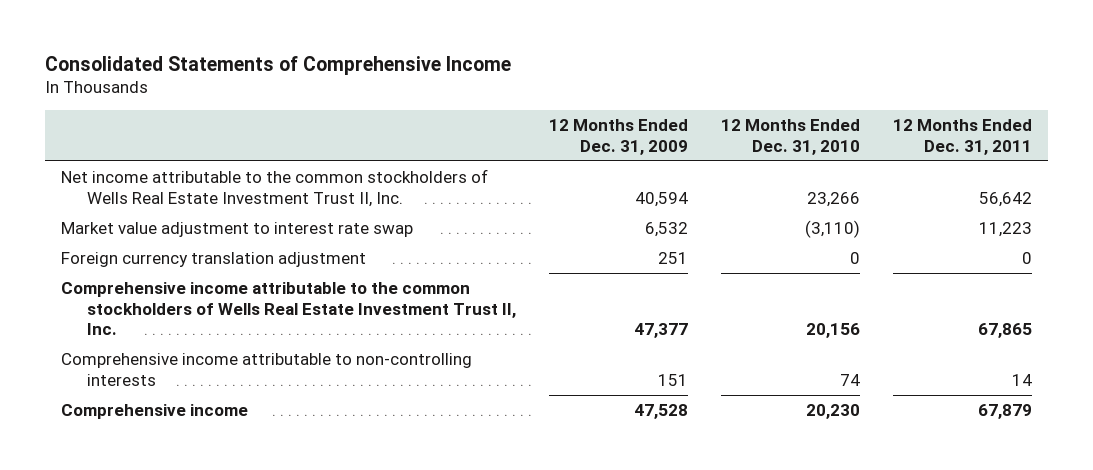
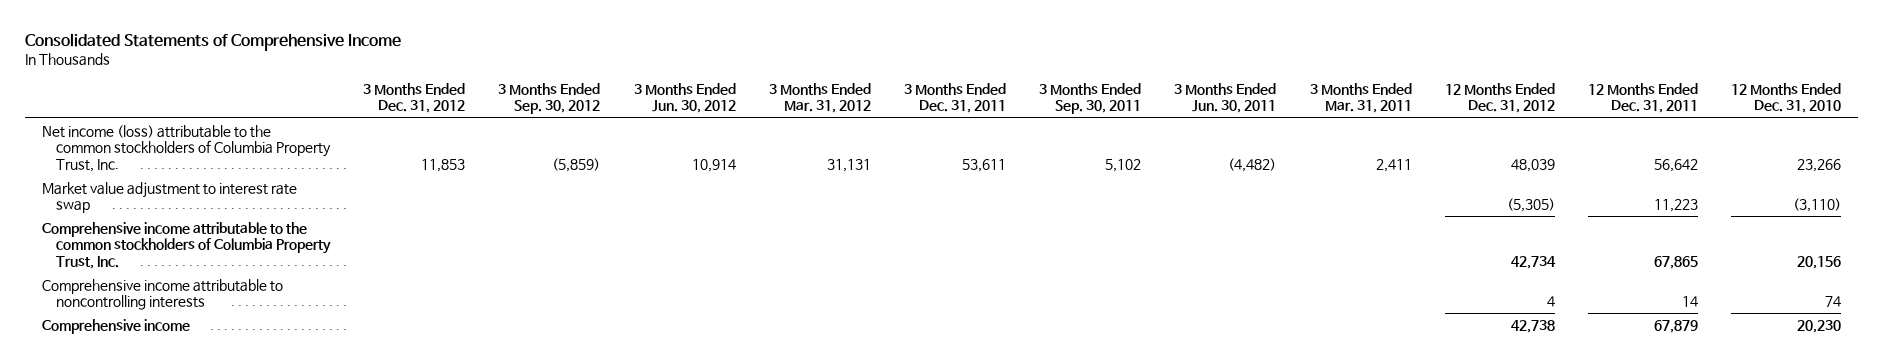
[548,119,688,155] 12 Months Ended Dec. 31, 2009 -> none
none -> [363,83,466,114] 3 Months Ended Dec. 31, 2012
none -> [498,83,601,115] 3 Months Ended Sep. 30, 2012
none -> [633,83,736,114] 3 Months Ended Jun. 30, 2012
none -> [768,83,871,114] 3 Months Ended Mar. 31, 2012
none -> [903,83,1006,114] 3 Months Ended Dec. 31, 2011
none -> [1039,83,1142,115] 3 Months Ended Sep. 30, 2011
none -> [1174,83,1277,114] 3 Months Ended Jun. 30, 2011
none -> [1309,83,1412,114] 3 Months Ended Mar. 31, 2011
none -> [1444,83,1555,114] 12 Months Ended Dec. 31, 2012
[61,169,489,207] Net income attributable to the common stockholders of Wells Real Estate Investment Trust II, Inc. -> [41,124,331,172] Net income (loss) attributable to the common stockholders of Columbia Property Trust, Inc.
[61,252,367,268] Foreign currency translation adjustment -> none
[61,282,516,335] Comprehensive income attributable to the common stockholders of Wells Real Estate Investment Trust II, Inc. -> [41,221,331,269] Comprehensive income attributable to the common stockholders of Columbia Property Trust, Inc.
[61,353,473,386] Comprehensive income attributable to non-controlling interests -> [41,278,283,311] Comprehensive income attributable to noncontrolling interests

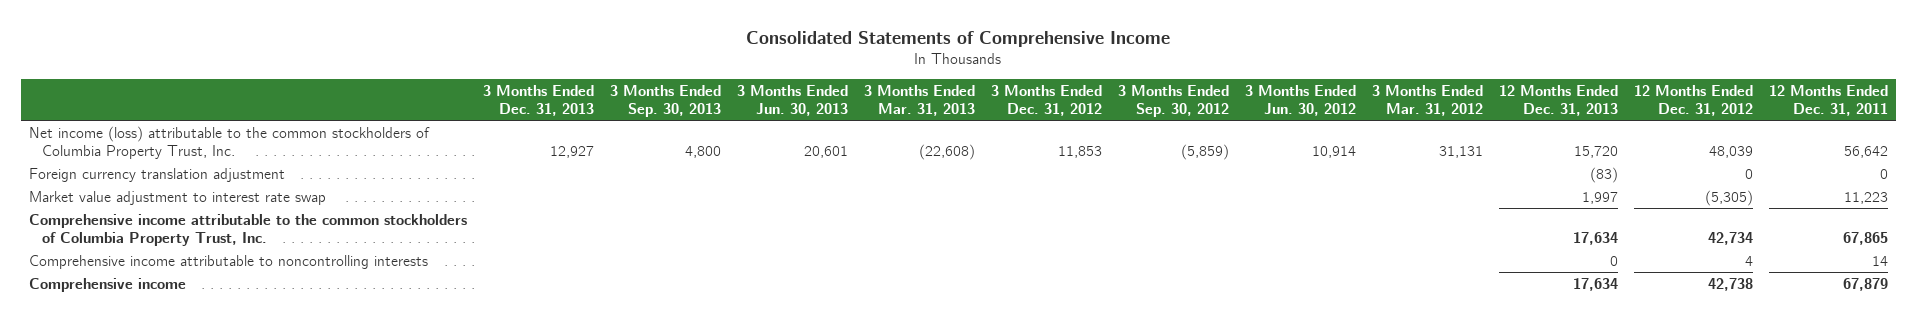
[903,83,1006,114] 3 Months Ended Dec. 31, 2011 -> none
[1039,83,1142,115] 3 Months Ended Sep. 30, 2011 -> none
[1174,83,1277,114] 3 Months Ended Jun. 30, 2011 -> none
[1309,83,1412,114] 3 Months Ended Mar. 31, 2011 -> none
[1731,83,1842,114] 12 Months Ended Dec. 31, 2010 -> none
none -> [482,84,594,117] 3 Months Ended Dec. 31, 2013
none -> [609,84,721,118] 3 Months Ended Sep. 30, 2013
none -> [736,84,848,117] 3 Months Ended Jun. 30, 2013
none -> [863,84,975,117] 3 Months Ended Mar. 31, 2013
none -> [1498,84,1618,117] 12 Months Ended Dec. 31, 2013
none -> [28,167,285,182] Foreign currency translation adjustment

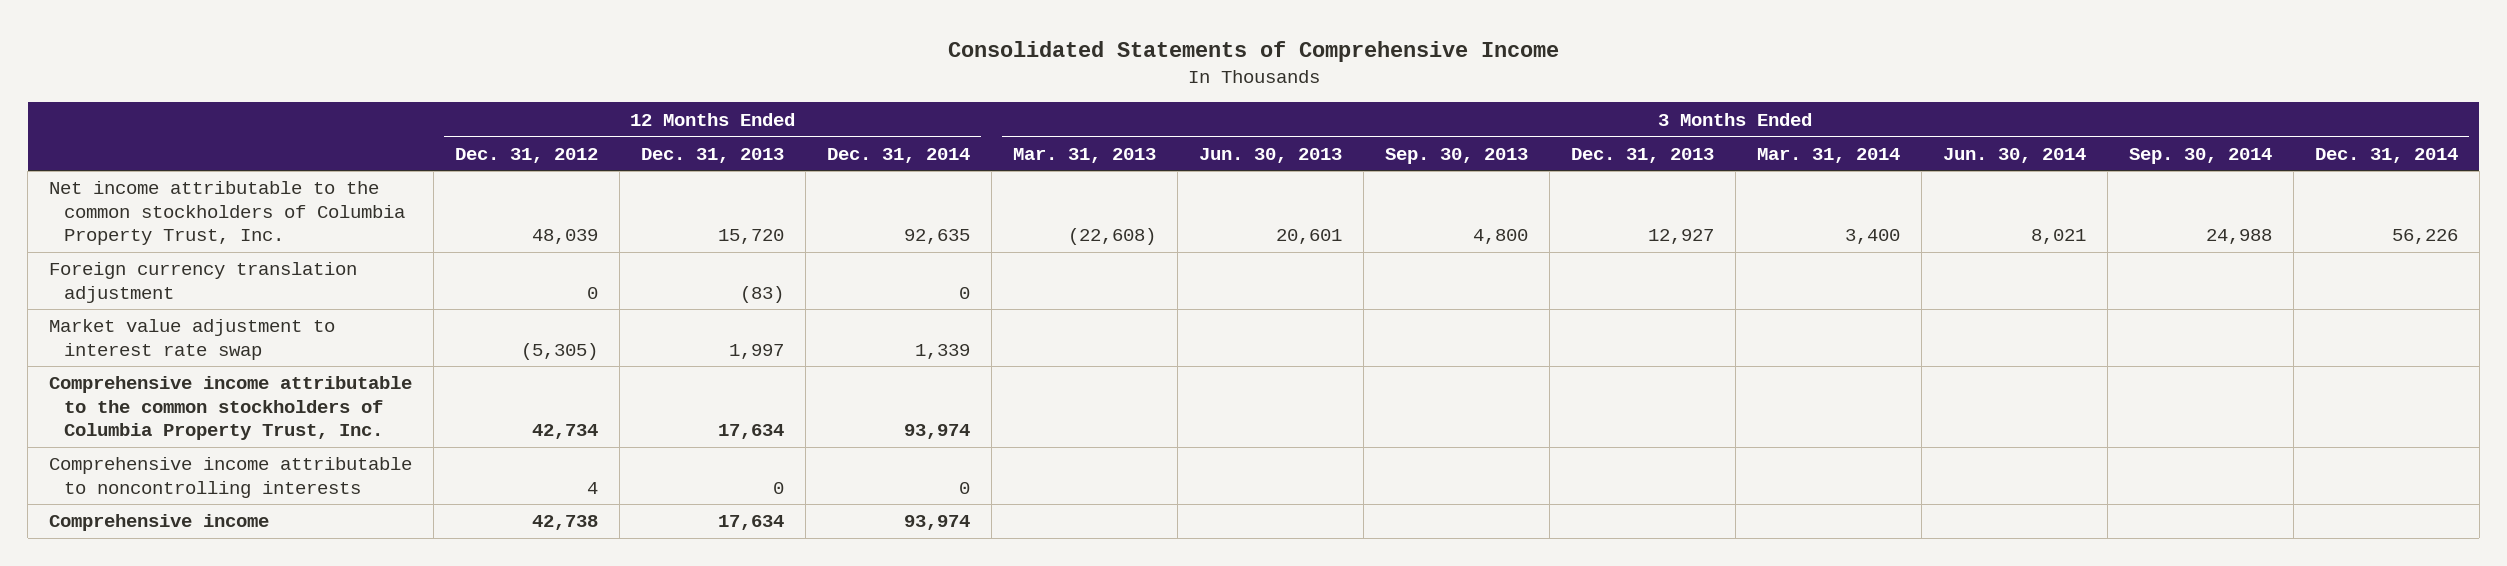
[990,84,1102,117] 3 Months Ended Dec. 31, 2012 -> none
[1117,84,1229,118] 3 Months Ended Sep. 30, 2012 -> none
[1244,84,1356,117] 3 Months Ended Jun. 30, 2012 -> none
[1371,84,1483,117] 3 Months Ended Mar. 31, 2012 -> none
[1769,84,1889,117] 12 Months Ended Dec. 31, 2011 -> none
none -> [827,147,971,163] Dec. 31, 2014
none -> [1756,147,1900,163] Mar. 31, 2014
none -> [1942,147,2086,163] Jun. 30, 2014
none -> [2128,147,2272,164] Sep. 30, 2014
none -> [2314,147,2458,163] Dec. 31, 2014
[28,125,430,159] Net income (loss) attributable to the common stockholders of Columbia Property Trust, Inc. -> [49,181,405,246] Net income attributable to the common stockholders of Columbia Property Trust, Inc.

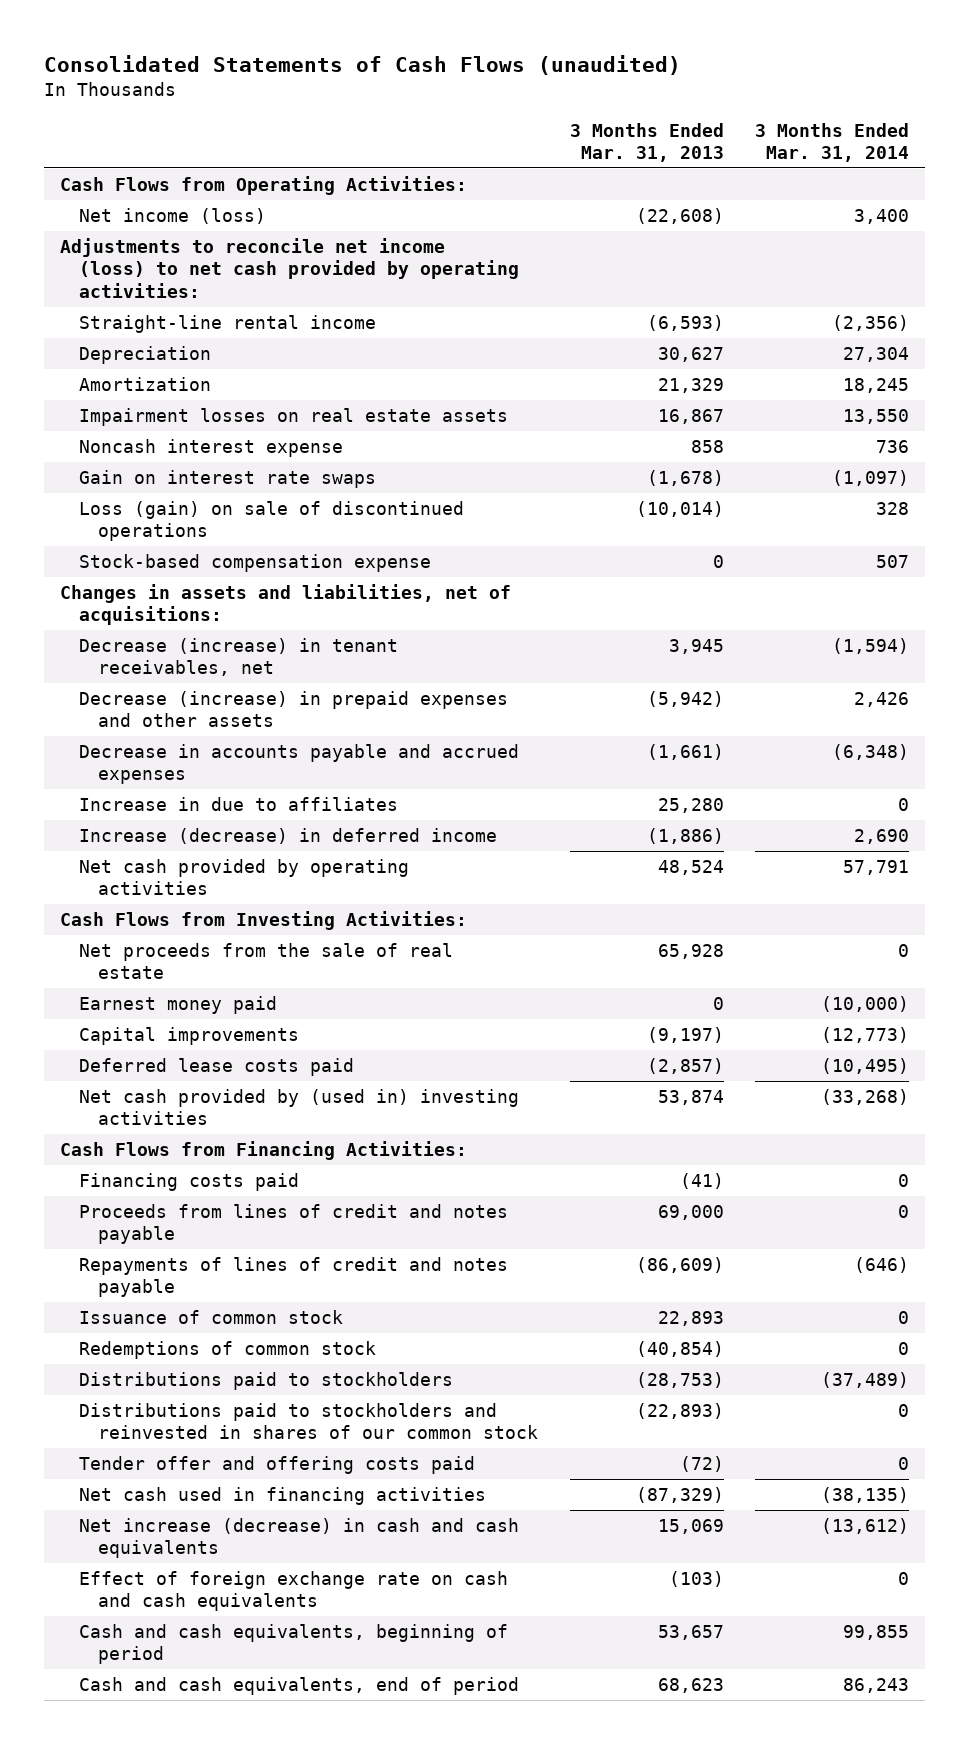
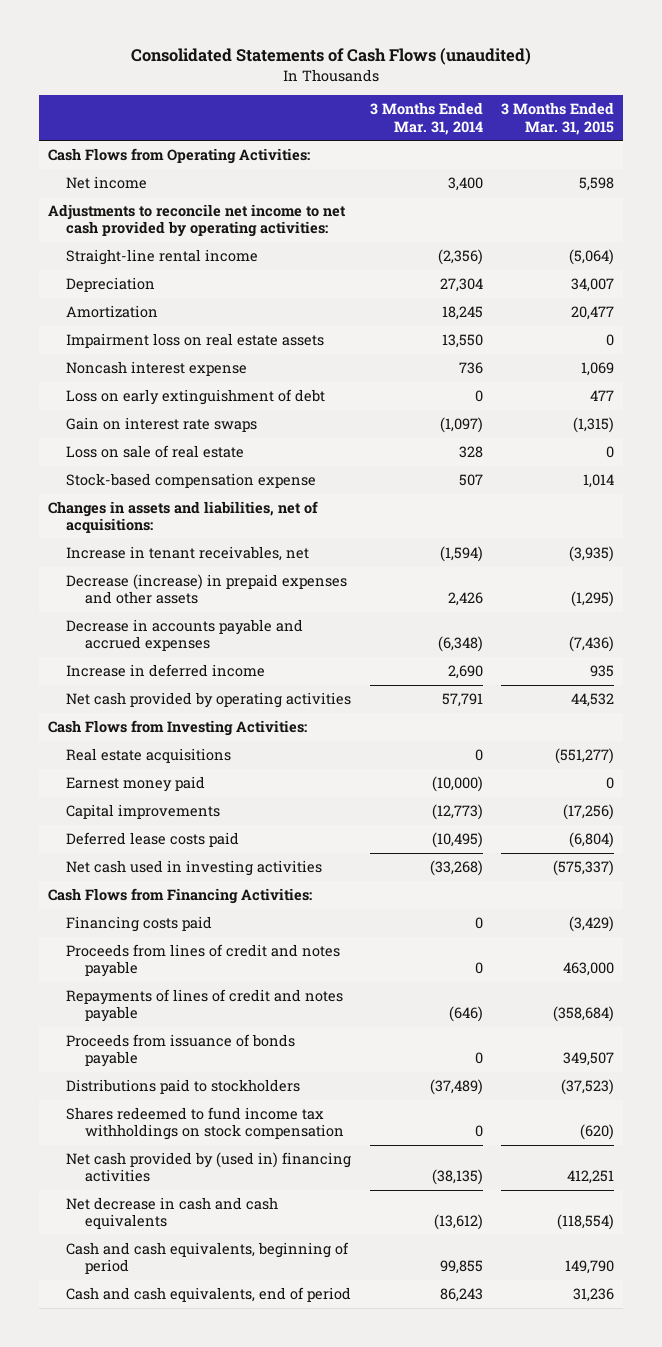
[569,122,724,163] 3 Months Ended Mar. 31, 2013 -> none
none -> [500,102,614,135] 3 Months Ended Mar. 31, 2015
[78,207,266,224] Net income (loss) -> [66,176,148,190] Net income
[59,237,519,298] Adjustments to reconcile net income (loss) to net cash provided by operating activities: -> [47,204,346,238] Adjustments to reconcile net income to net cash provided by operating activities:
[78,407,508,426] Impairment losses on real estate assets -> [66,333,325,349] Impairment loss on real estate assets
none -> [66,389,326,406] Loss on early extinguishment of debt
[78,500,464,542] Loss (gain) on sale of discontinued operations -> [66,445,245,459] Loss on sale of real estate
[78,637,398,677] Decrease (increase) in tenant receivables, net -> [66,546,310,562] Increase in tenant receivables, net
[78,796,398,811] Increase in due to affiliates -> none
[78,827,497,844] Increase (decrease) in deferred income -> [66,664,266,678] Increase in deferred income
[78,942,453,980] Net proceeds from the sale of real estate -> none
none -> [66,748,232,764] Real estate acquisitions
[78,1088,519,1126] Net cash provided by (used in) investing activities -> [66,860,323,877] Net cash used in investing activities
[78,1309,343,1324] Issuance of common stock -> none
[78,1340,376,1359] Redemptions of common stock -> none
none -> [66,1034,296,1068] Proceeds from issuance of bonds payable
[78,1402,539,1440] Distributions paid to stockholders and reinvested in shares of our common stock -> none
[78,1455,475,1474] Tender offer and offering costs paid -> none
[78,1570,508,1612] Effect of foreign exchange rate on cash and cash equivalents -> none
none -> [66,1107,344,1141] Shares redeemed to fund income tax withholdings on stock compensation
[78,1486,486,1505] Net cash used in financing activities -> [66,1152,352,1183] Net cash provided by (used in) financing activities
[78,1517,519,1559] Net increase (decrease) in cash and cash equivalents -> [66,1197,279,1230] Net decrease in cash and cash equivalents

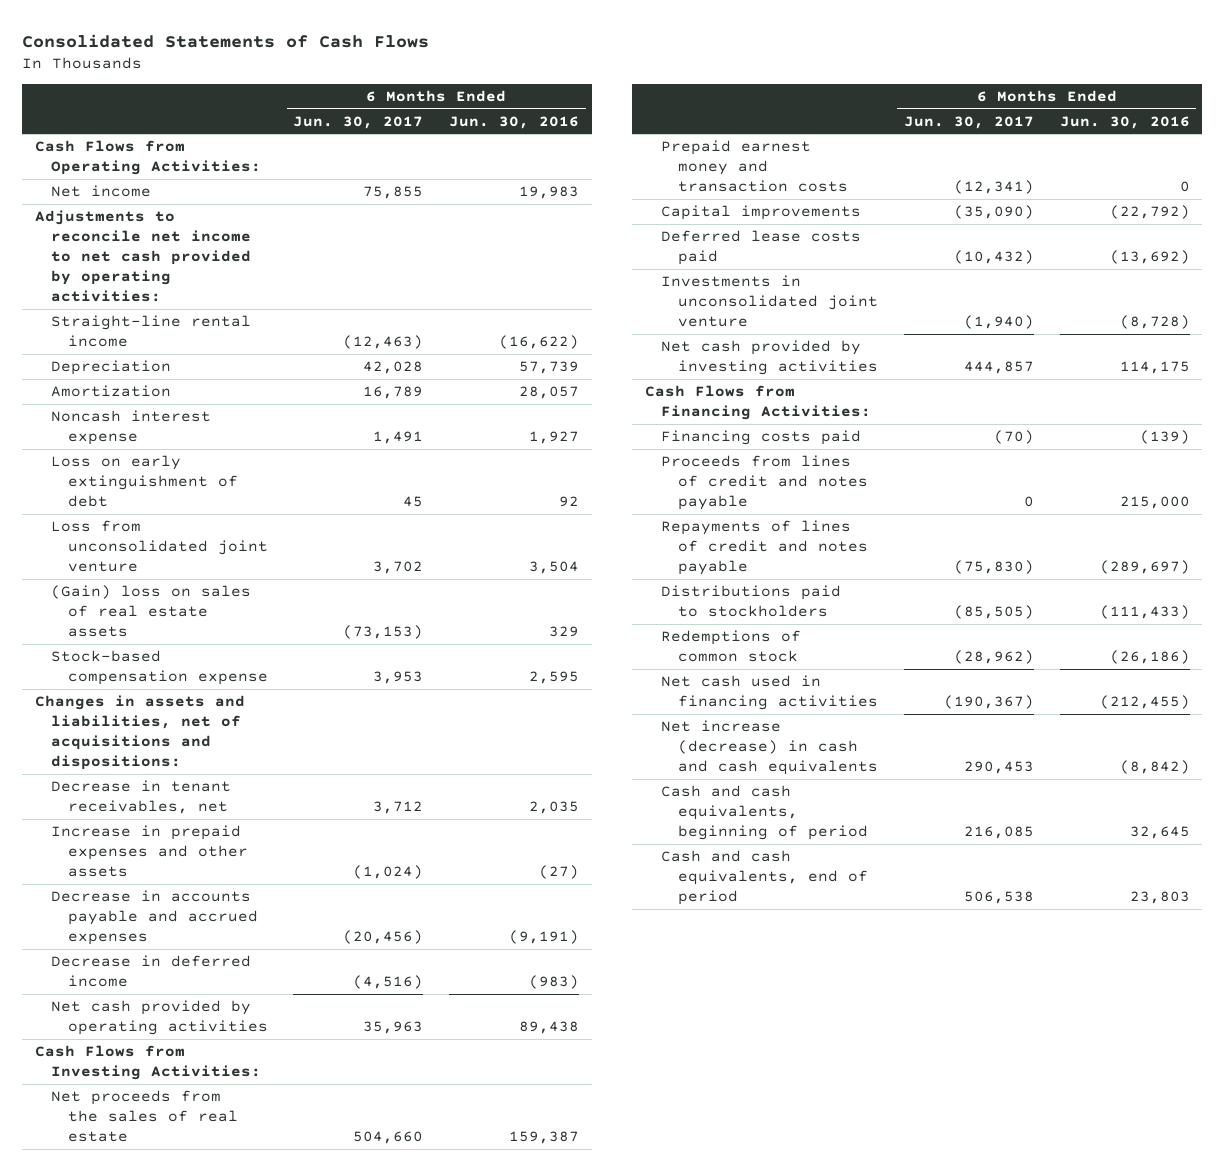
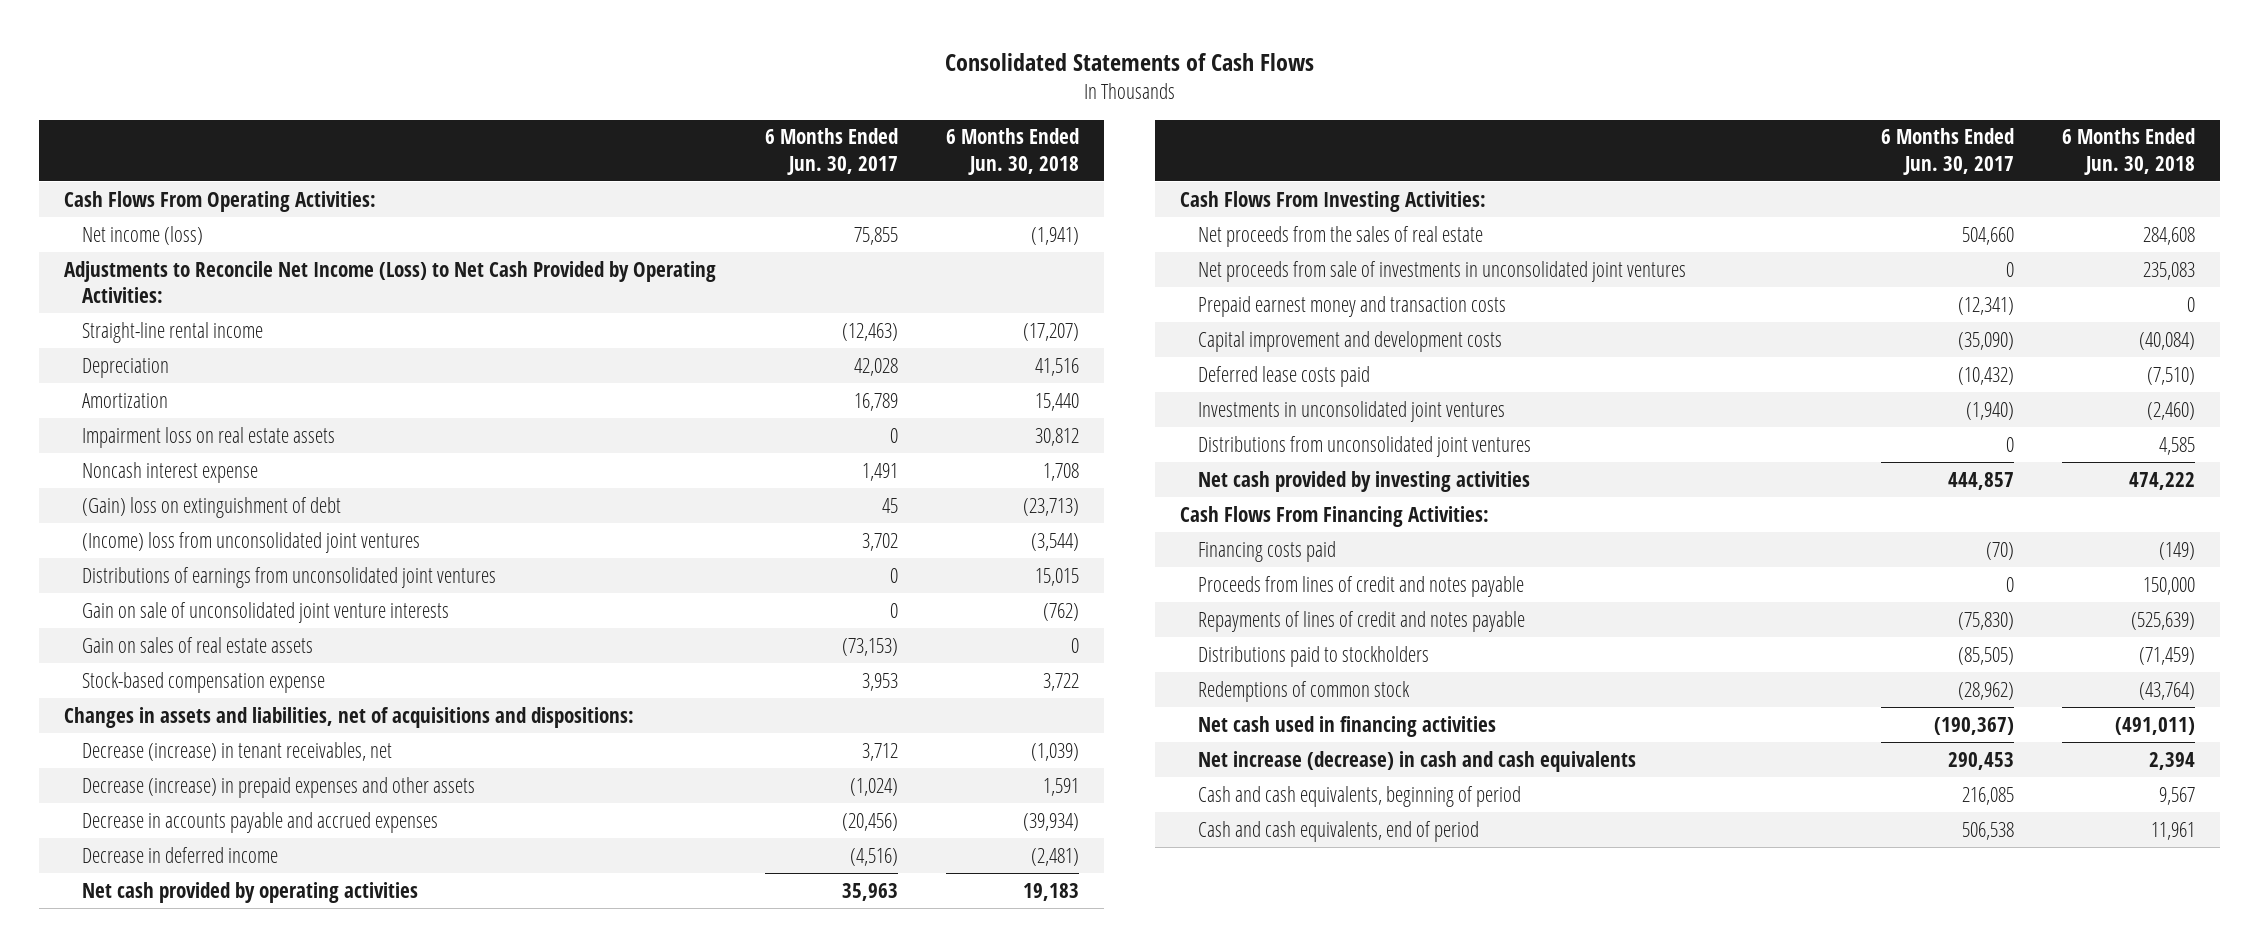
[449,115,580,129] Jun. 30, 2016 -> none
none -> [946,128,1080,175] 6 Months Ended Jun. 30, 2018
[34,139,262,176] Cash Flows from Operating Activities: -> [63,190,376,212] Cash Flows From Operating Activities:
[51,184,152,197] Net income -> [81,225,203,245] Net income (loss)
[34,209,252,303] Adjustments to reconcile net income to net cash provided by operating activities: -> [63,260,716,304] Adjustments to Reconcile Net Income (Loss) to Net Cash Provided by Operating Activities:
none -> [81,426,335,448] Impairment loss on real estate assets
[51,454,238,508] Loss on early extinguishment of debt -> [81,496,341,518] (Gain) loss on extinguishment of debt
[51,519,268,573] Loss from unconsolidated joint venture -> [81,531,420,553] (Income) loss from unconsolidated joint ventures
none -> [81,566,496,588] Distributions of earnings from unconsolidated joint ventures
none -> [81,601,449,623] Gain on sale of unconsolidated joint venture interests
[51,584,252,638] (Gain) loss on sales of real estate assets -> [81,636,313,653] Gain on sales of real estate assets
[51,779,232,815] Decrease in tenant receivables, net -> [81,741,392,761] Decrease (increase) in tenant receivables, net
[51,824,248,878] Increase in prepaid expenses and other assets -> [81,776,475,798] Decrease (increase) in prepaid expenses and other assets
[34,1044,262,1081] Cash Flows from Investing Activities: -> [1179,190,1486,212] Cash Flows From Investing Activities:
none -> [1197,260,1686,282] Net proceeds from sale of investments in unconsolidated joint ventures
[661,204,862,220] Capital improvements -> [1197,330,1502,352] Capital improvement and development costs
[661,274,878,328] Investments in unconsolidated joint venture -> [1197,400,1505,422] Investments in unconsolidated joint ventures
none -> [1197,435,1531,457] Distributions from unconsolidated joint ventures
[644,384,872,421] Cash Flows from Financing Activities: -> [1179,505,1489,527] Cash Flows From Financing Activities:

